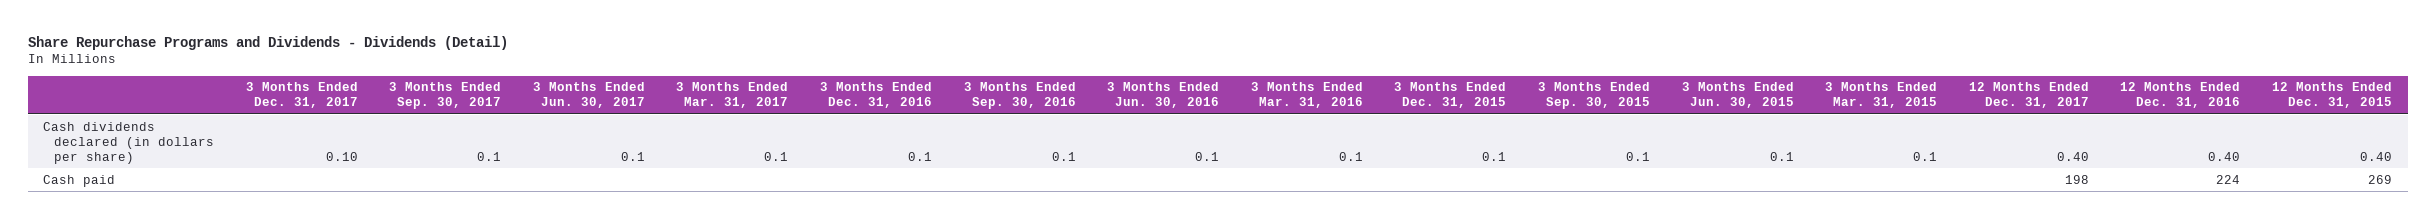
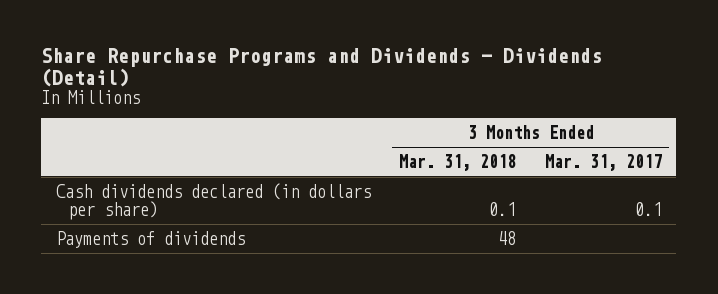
[245,82,358,109] 3 Months Ended Dec. 31, 2017 -> none
[389,82,502,110] 3 Months Ended Sep. 30, 2017 -> none
[532,82,645,109] 3 Months Ended Jun. 30, 2017 -> none
[820,82,933,109] 3 Months Ended Dec. 31, 2016 -> none
[963,82,1076,110] 3 Months Ended Sep. 30, 2016 -> none
[1107,82,1220,109] 3 Months Ended Jun. 30, 2016 -> none
[1250,82,1363,109] 3 Months Ended Mar. 31, 2016 -> none
[1394,82,1507,109] 3 Months Ended Dec. 31, 2015 -> none
[1538,82,1651,110] 3 Months Ended Sep. 30, 2015 -> none
[1681,82,1794,109] 3 Months Ended Jun. 30, 2015 -> none
[1825,82,1938,109] 3 Months Ended Mar. 31, 2015 -> none
[1968,82,2089,109] 12 Months Ended Dec. 31, 2017 -> none
[2120,82,2241,109] 12 Months Ended Dec. 31, 2016 -> none
[2272,82,2393,109] 12 Months Ended Dec. 31, 2015 -> none
none -> [399,153,517,171] Mar. 31, 2018
[43,174,116,187] Cash paid -> [55,230,245,248] Payments of dividends

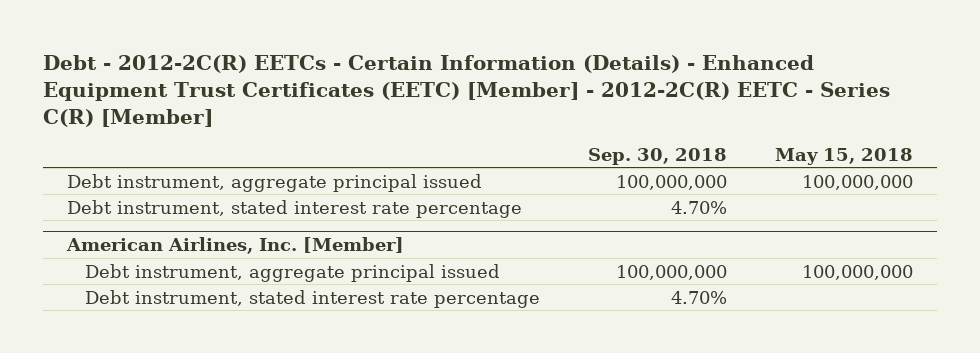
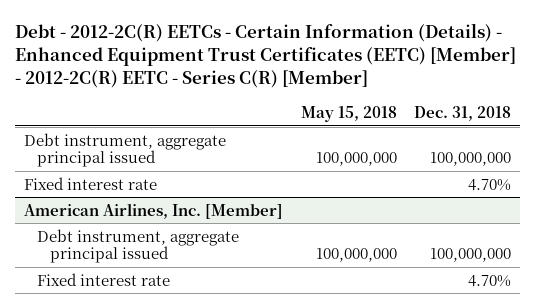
[587,147,727,165] Sep. 30, 2018 -> none
none -> [414,105,512,121] Dec. 31, 2018
[67,199,523,218] Debt instrument, stated interest rate percentage -> [24,176,158,190] Fixed interest rate
[84,289,540,308] Debt instrument, stated interest rate percentage -> [37,272,171,286] Fixed interest rate

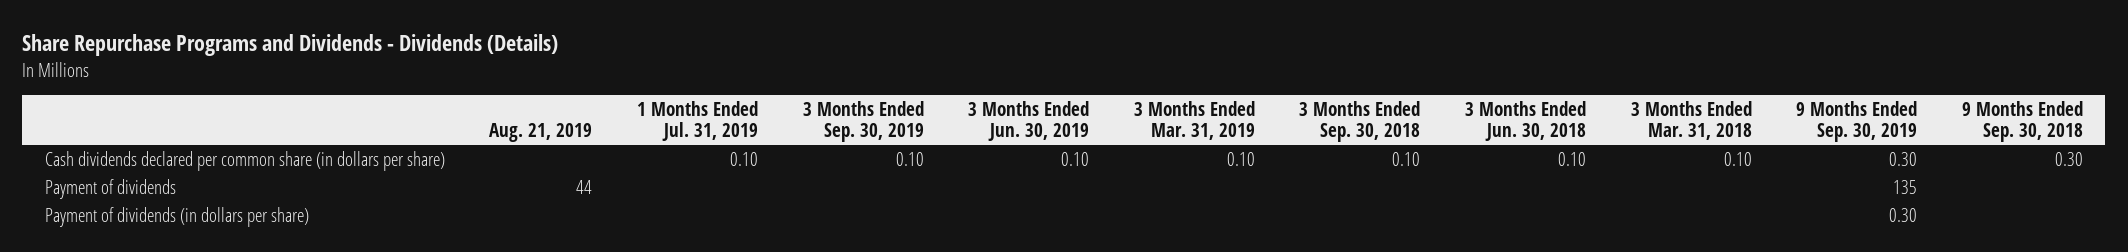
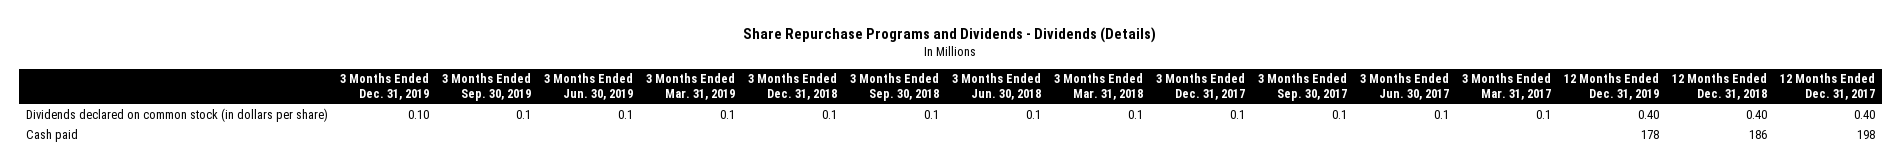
[489,123,593,143] Aug. 21, 2019 -> none
[636,100,758,142] 1 Months Ended Jul. 31, 2019 -> none
[1796,100,1918,143] 9 Months Ended Sep. 30, 2019 -> none
[1961,100,2083,143] 9 Months Ended Sep. 30, 2018 -> none
none -> [340,73,430,100] 3 Months Ended Dec. 31, 2019
none -> [748,73,838,100] 3 Months Ended Dec. 31, 2018
none -> [1156,73,1246,100] 3 Months Ended Dec. 31, 2017
none -> [1258,73,1348,101] 3 Months Ended Sep. 30, 2017
none -> [1360,73,1450,100] 3 Months Ended Jun. 30, 2017
none -> [1462,73,1552,100] 3 Months Ended Mar. 31, 2017
none -> [1564,73,1660,100] 12 Months Ended Dec. 31, 2019
none -> [1672,73,1768,100] 12 Months Ended Dec. 31, 2018
none -> [1780,73,1876,100] 12 Months Ended Dec. 31, 2017
[44,207,309,228] Payment of dividends (in dollars per share) -> none
[44,151,445,172] Cash dividends declared per common share (in dollars per share) -> [25,107,328,122] Dividends declared on common stock (in dollars per share)
[895,152,924,167] 0.10 -> [516,109,532,119] 0.1
[1061,152,1090,167] 0.10 -> [618,109,634,119] 0.1
[1226,152,1255,167] 0.10 -> [720,109,736,119] 0.1
[1392,152,1421,167] 0.10 -> [924,109,940,119] 0.1
[1558,152,1587,167] 0.10 -> [1026,109,1042,119] 0.1
[1723,152,1752,167] 0.10 -> [1128,109,1144,119] 0.1
[44,179,176,200] Payment of dividends -> [25,128,78,142] Cash paid

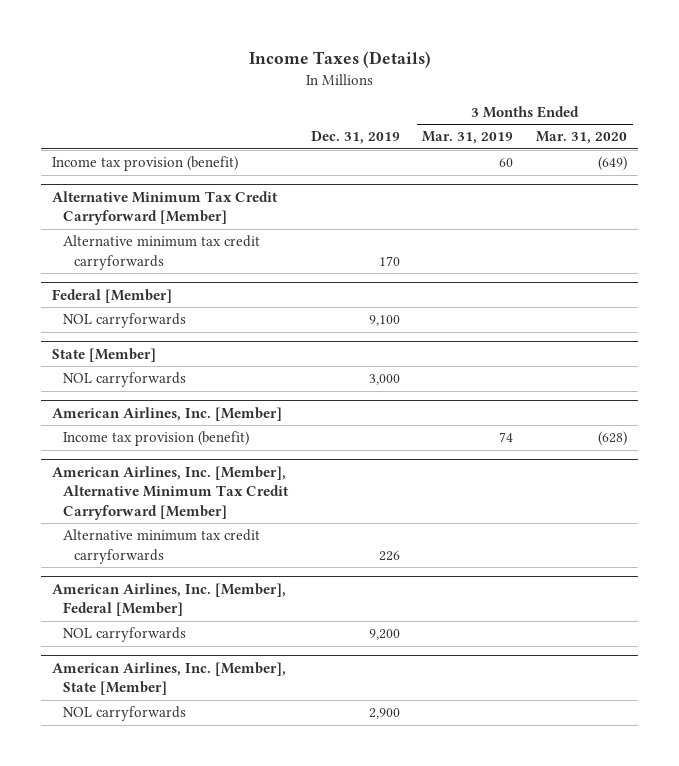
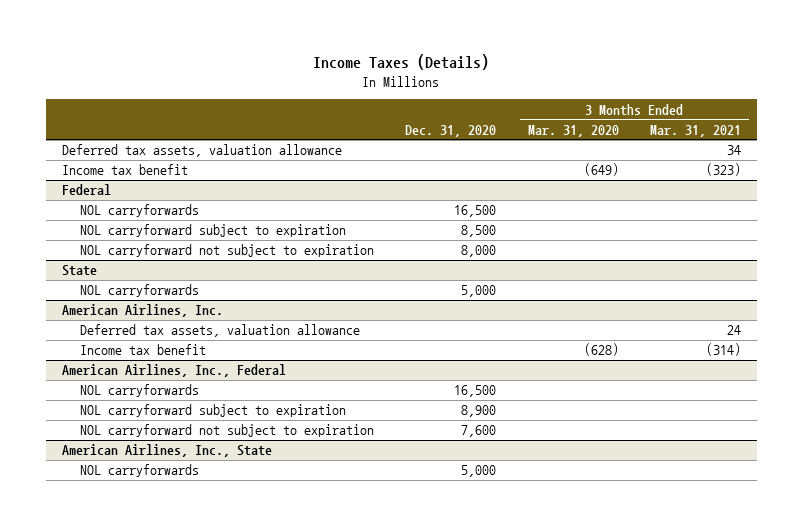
[310,131,400,145] Dec. 31, 2019 -> none
[422,131,514,145] Mar. 31, 2019 -> none
none -> [405,124,497,137] Dec. 31, 2020
none -> [650,124,742,137] Mar. 31, 2021
[52,190,279,226] Alternative Minimum Tax Credit Carryforward [Member] -> none
[63,235,261,270] Alternative minimum tax credit carryforwards -> none
none -> [61,144,342,158] Deferred tax assets, valuation allowance
[52,156,239,172] Income tax provision (benefit) -> [61,164,188,176] Income tax benefit
[52,288,173,303] Federal [Member] -> [61,184,111,196] Federal
none -> [79,224,346,238] NOL carryforward subject to expiration
none -> [79,244,374,258] NOL carryforward not subject to expiration
[52,347,157,362] State [Member] -> [61,265,97,277] State
[52,465,290,521] American Airlines, Inc. [Member], Alternative Minimum Tax Credit Carryforward [Member] -> none
[63,529,261,564] Alternative minimum tax credit carryforwards -> none
[52,406,283,421] American Airlines, Inc. [Member] -> [61,304,223,318] American Airlines, Inc.
none -> [79,324,360,338] Deferred tax assets, valuation allowance
[63,431,250,447] Income tax provision (benefit) -> [79,344,206,356] Income tax benefit
[52,582,287,617] American Airlines, Inc. [Member], Federal [Member] -> [61,364,286,378] American Airlines, Inc., Federal
none -> [79,404,346,418] NOL carryforward subject to expiration
none -> [79,424,374,438] NOL carryforward not subject to expiration
[52,661,287,696] American Airlines, Inc. [Member], State [Member] -> [61,444,272,458] American Airlines, Inc., State

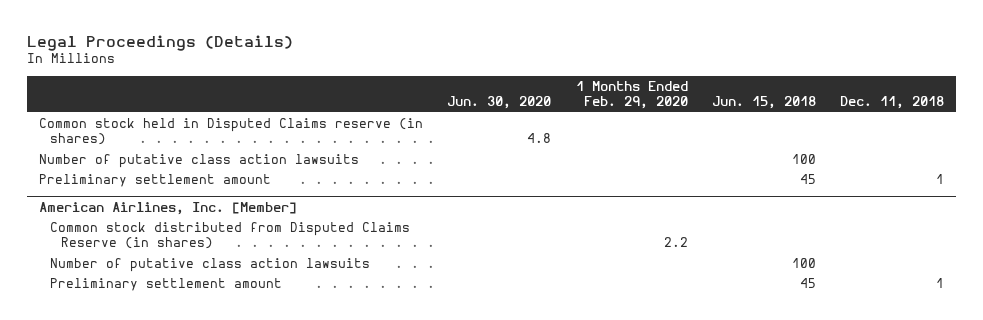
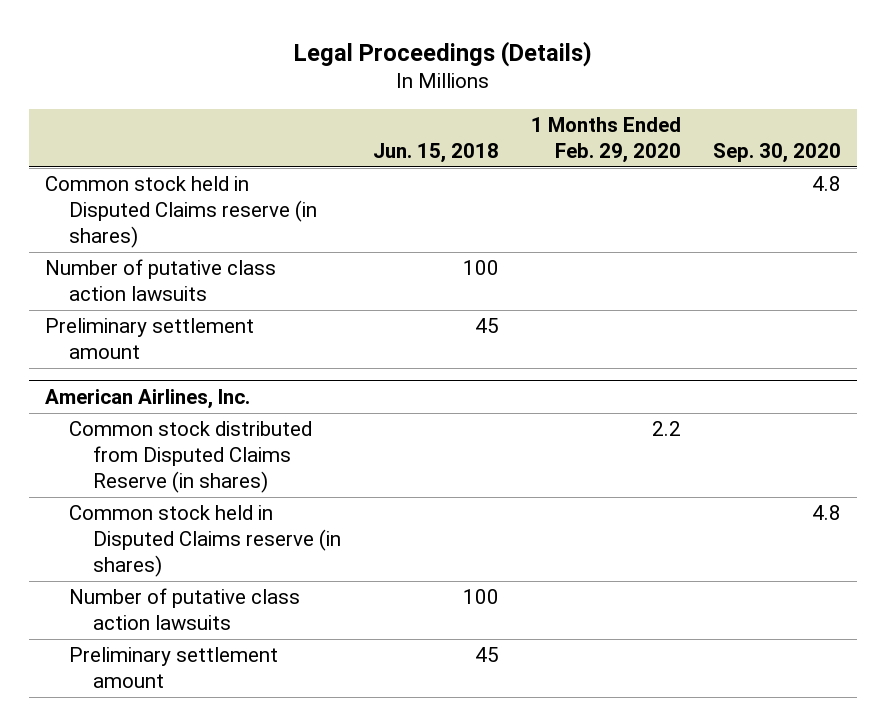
[447,96,552,110] Jun. 30, 2020 -> none
[840,96,945,110] Dec. 11, 2018 -> none
none -> [713,142,842,163] Sep. 30, 2020
[39,201,298,215] American Airlines, Inc. [Member] -> [45,389,251,410] American Airlines, Inc.
none -> [69,505,341,577] Common stock held in Disputed Claims reserve (in shares)

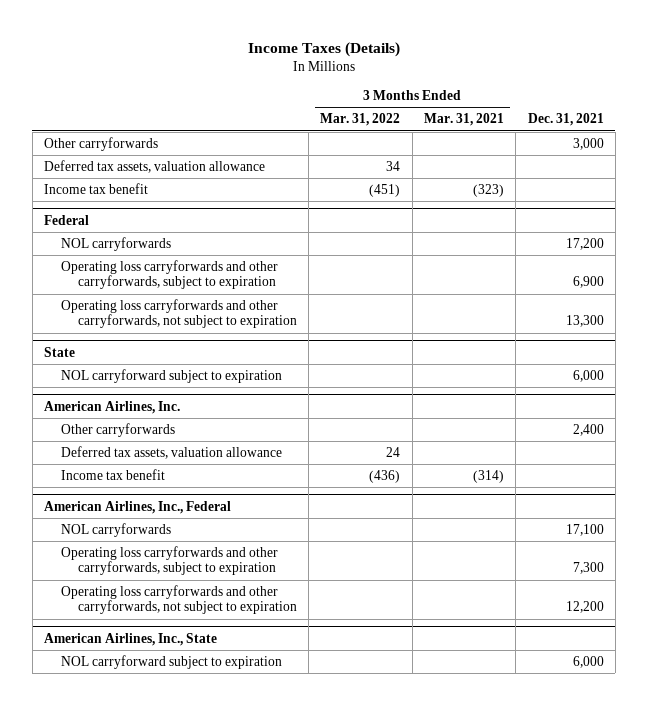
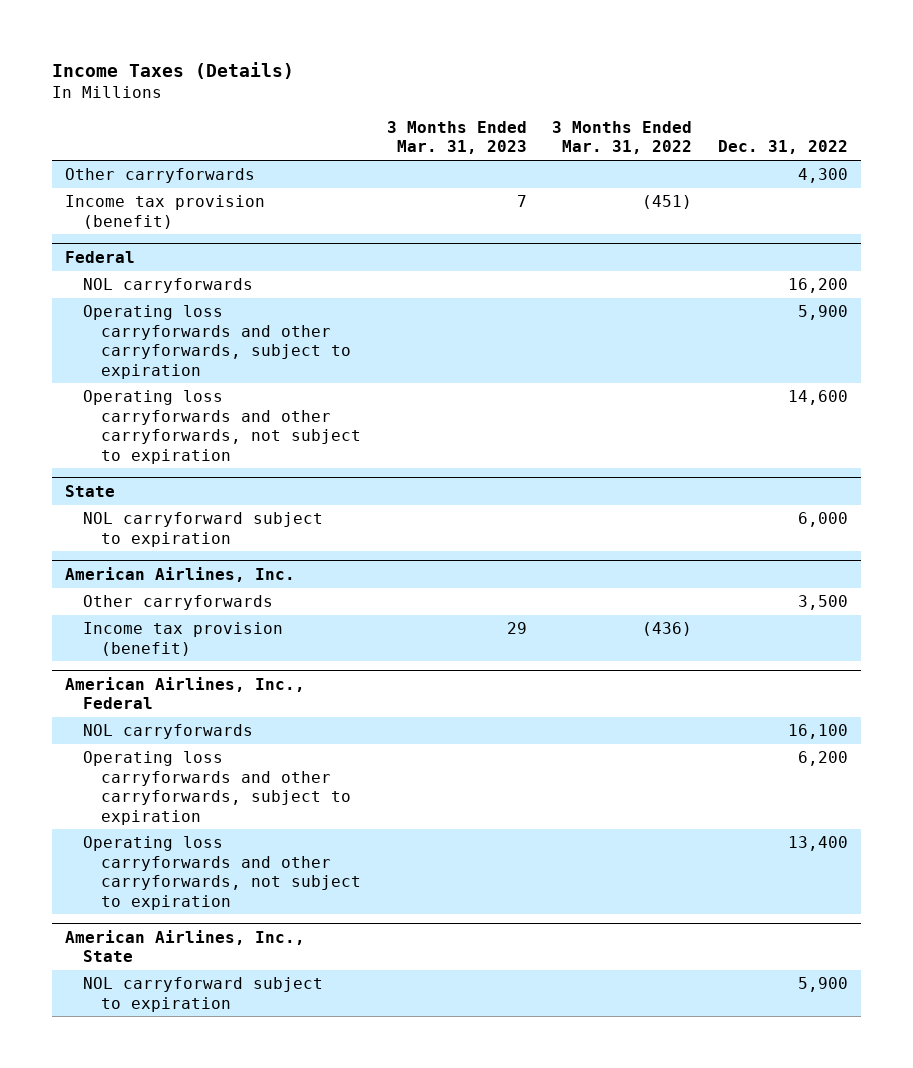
[424,113,505,127] Mar. 31, 2021 -> none
[527,113,604,127] Dec. 31, 2021 -> none
none -> [386,120,527,155] 3 Months Ended Mar. 31, 2023
none -> [718,140,849,155] Dec. 31, 2022
[43,159,265,173] Deferred tax assets, valuation allowance -> none
[43,182,148,194] Income tax benefit -> [65,195,266,229] Income tax provision (benefit)
[60,445,282,459] Deferred tax assets, valuation allowance -> none
[60,468,165,480] Income tax benefit -> [83,622,284,656] Income tax provision (benefit)

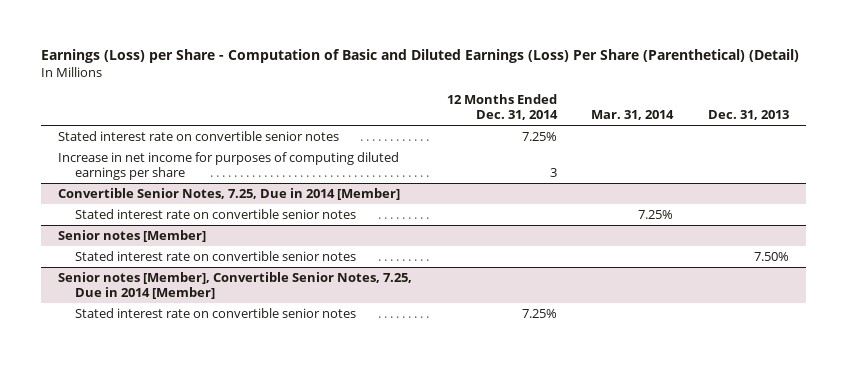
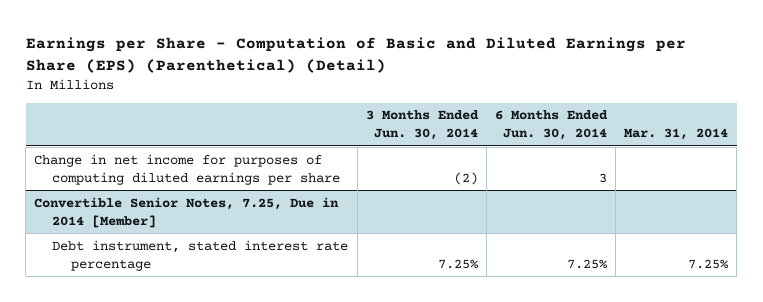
[40,48,799,63] Earnings (Loss) per Share - Computation of Basic and Diluted Earnings (Loss) Per Share (Parenthetical) (Detail) -> [25,36,686,73] Earnings per Share - Computation of Basic and Diluted Earnings per Share (EPS) (Parenthetical) (Detail)
[446,93,558,120] 12 Months Ended Dec. 31, 2014 -> none
[707,109,789,120] Dec. 31, 2013 -> none
none -> [365,110,479,141] 3 Months Ended Jun. 30, 2014
none -> [495,110,609,141] 6 Months Ended Jun. 30, 2014
[57,131,339,142] Stated interest rate on convertible senior notes -> none
[57,152,399,180] Increase in net income for purposes of computing diluted earnings per share -> [34,153,341,185] Change in net income for purposes of computing diluted earnings per share
[57,230,206,243] Senior notes [Member] -> none
[74,251,356,262] Stated interest rate on convertible senior notes -> none
[57,272,412,299] Senior notes [Member], Convertible Senior Notes, 7.25, Due in 2014 [Member] -> none
[74,308,356,319] Stated interest rate on convertible senior notes -> none
[74,209,356,220] Stated interest rate on convertible senior notes -> [52,239,349,271] Debt instrument, stated interest rate percentage

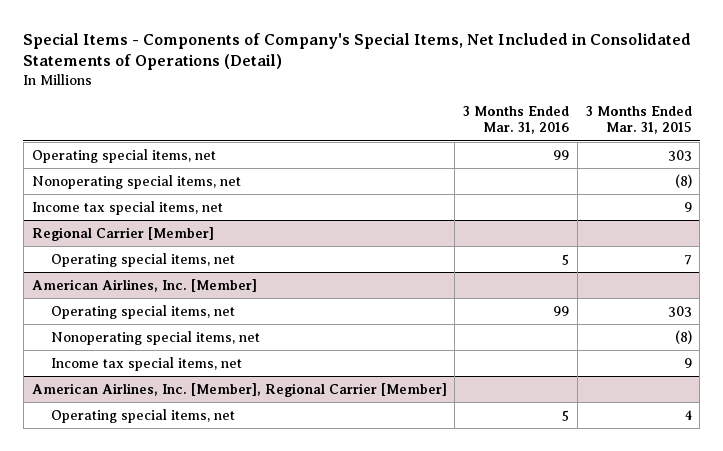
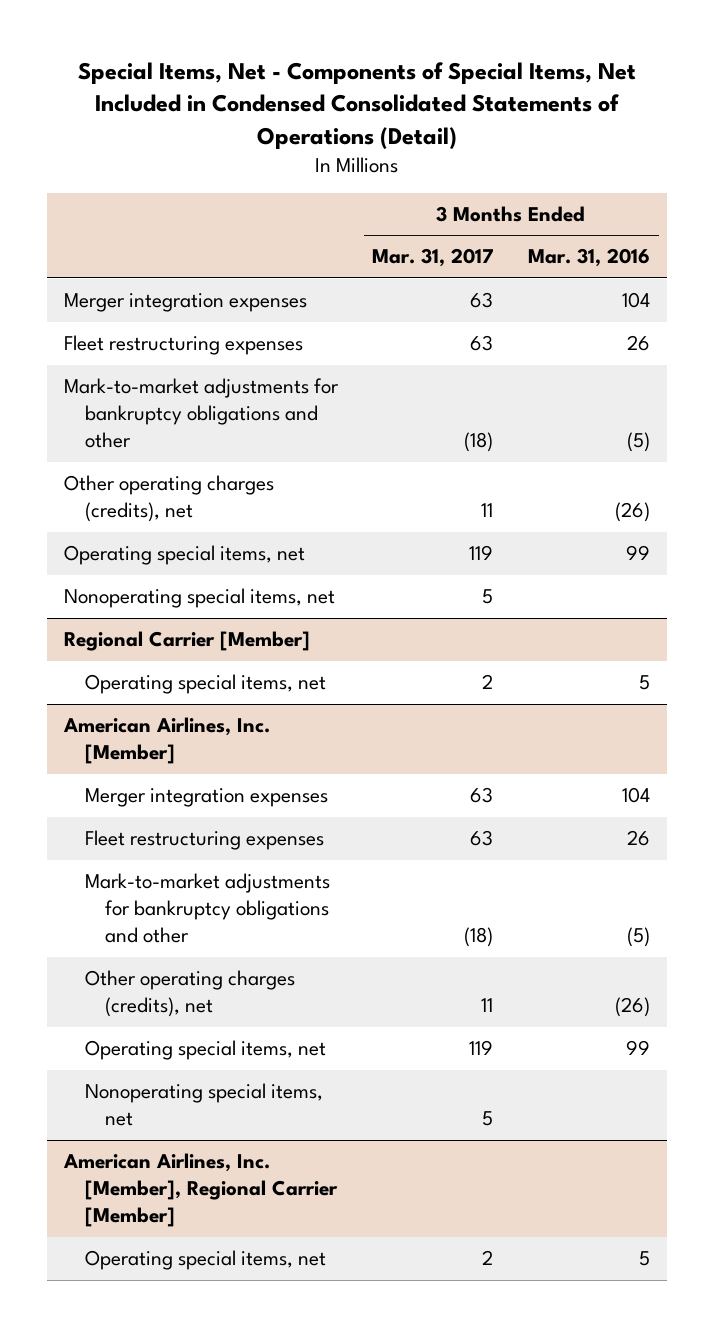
[23,32,692,71] Special Items - Components of Company's Special Items, Net Included in Consolidated Statements of Operations (Detail) -> [77,61,636,149] Special Items, Net - Components of Special Items, Net Included in Condensed Consolidated Statements of Operations (Detail)
[585,106,692,135] 3 Months Ended Mar. 31, 2015 -> none
none -> [372,248,494,268] Mar. 31, 2017
none -> [63,293,307,313] Merger integration expenses
none -> [63,335,303,356] Fleet restructuring expenses
none -> [63,378,339,449] Mark-to-market adjustments for bankruptcy obligations and other
none -> [63,475,274,523] Other operating charges (credits), net
[31,200,223,215] Income tax special items, net -> none
none -> [84,788,328,808] Merger integration expenses
none -> [84,830,324,851] Fleet restructuring expenses
none -> [84,873,330,944] Mark-to-market adjustments for bankruptcy obligations and other
none -> [84,970,295,1018] Other operating charges (credits), net
[51,356,243,371] Income tax special items, net -> none

